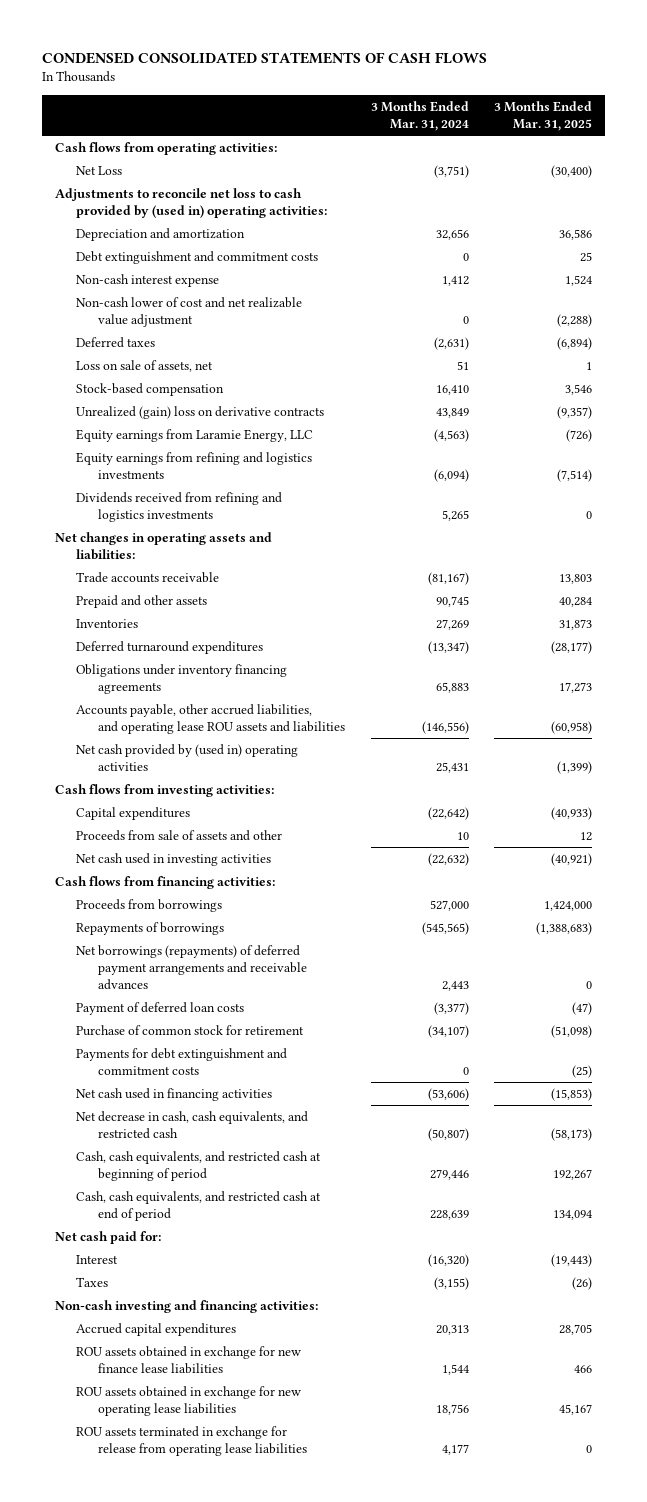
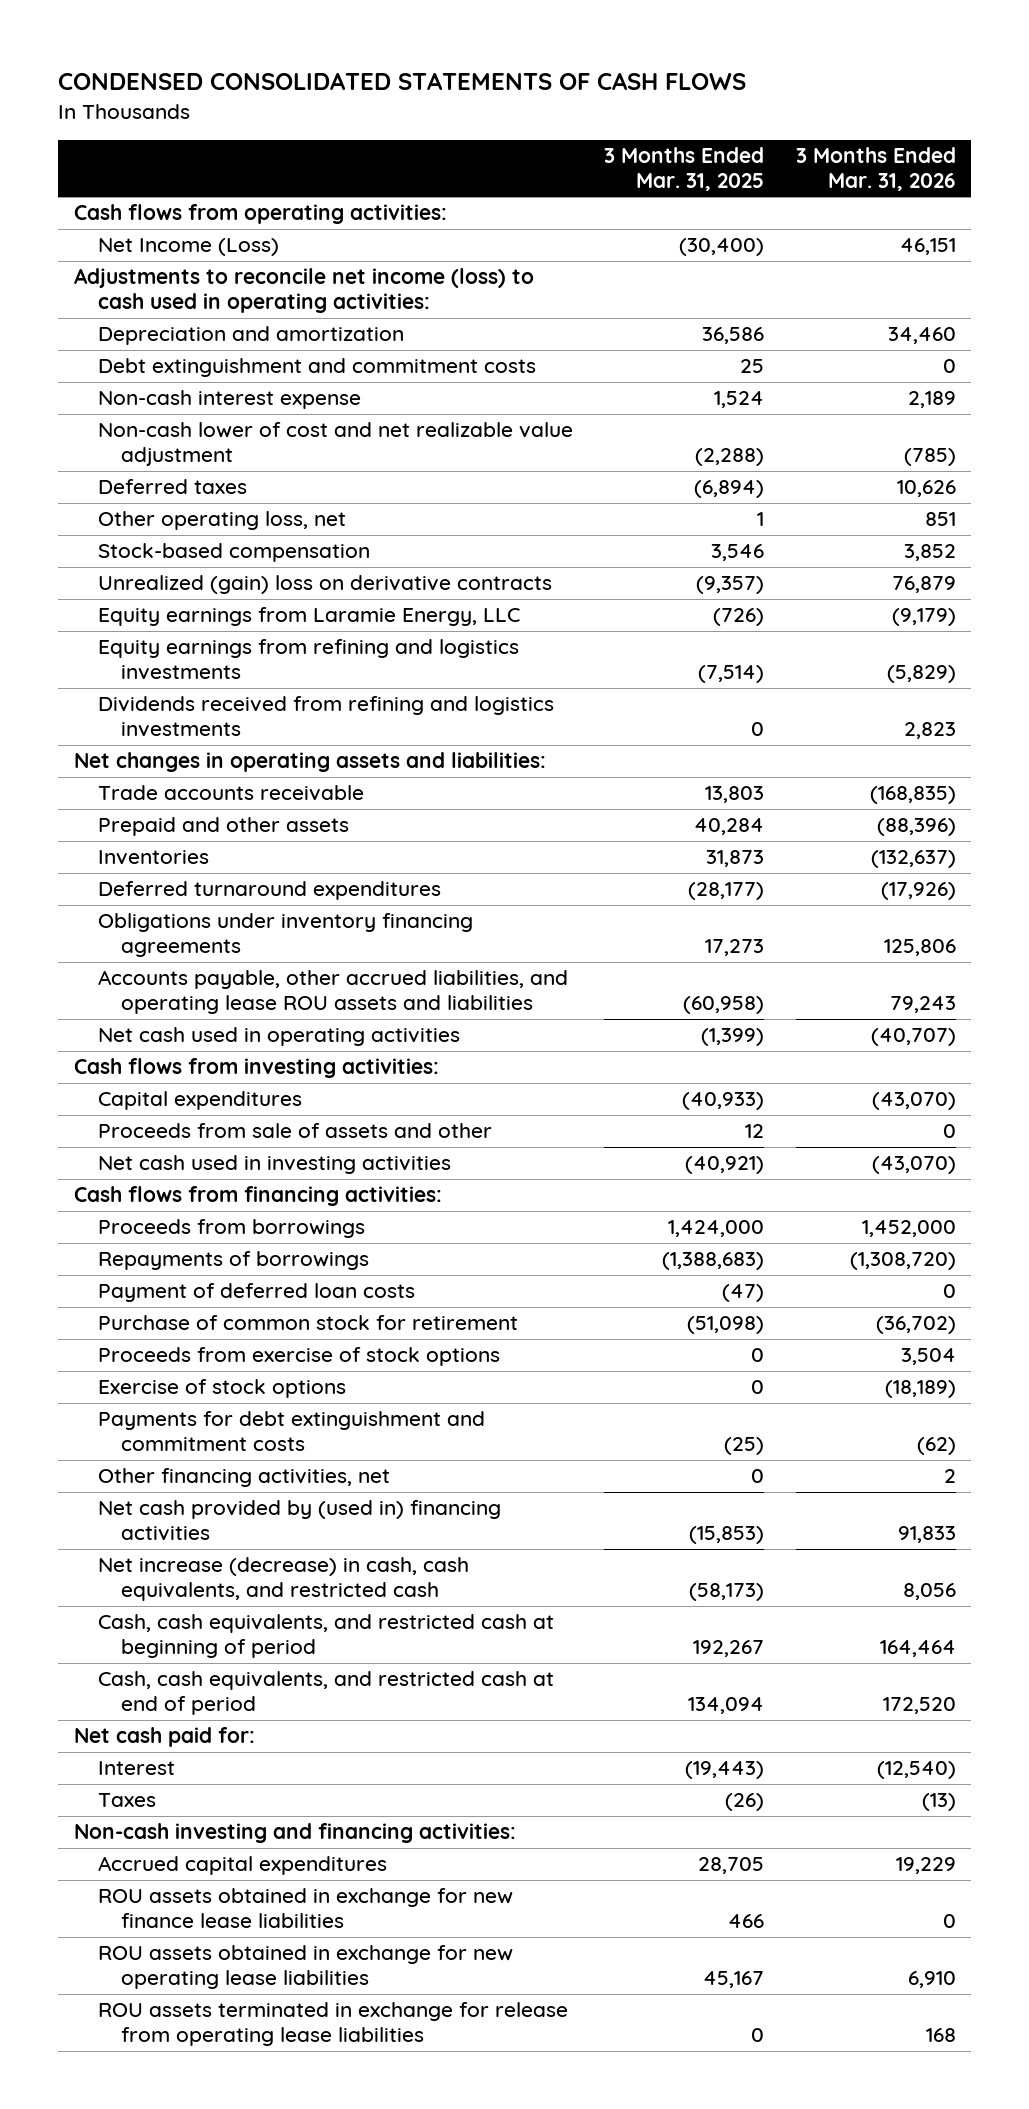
[370,101,469,132] 3 Months Ended Mar. 31, 2024 -> none
none -> [795,147,956,191] 3 Months Ended Mar. 31, 2026
[76,165,123,175] Net Loss -> [97,238,279,257] Net Income (Loss)
[54,187,328,219] Adjustments to reconcile net loss to cash provided by (used in) operating activities: -> [73,268,534,314] Adjustments to reconcile net income (loss) to cash used in operating activities:
[76,359,214,372] Loss on sale of assets, net -> none
none -> [97,511,346,531] Other operating loss, net
[76,743,299,772] Net cash provided by (used in) operating activities -> [97,1027,460,1047] Net cash used in operating activities
[76,944,308,991] Net borrowings (repayments) of deferred payment arrangements and receivable advances -> none
none -> [97,1347,500,1367] Proceeds from exercise of stock options
none -> [97,1379,346,1399] Exercise of stock options
none -> [97,1468,390,1488] Other financing activities, net
[76,1087,273,1101] Net cash used in financing activities -> [97,1500,501,1542] Net cash provided by (used in) financing activities
[76,1110,309,1140] Net decrease in cash, cash equivalents, and restricted cash -> [97,1557,469,1602] Net increase (decrease) in cash, cash equivalents, and restricted cash

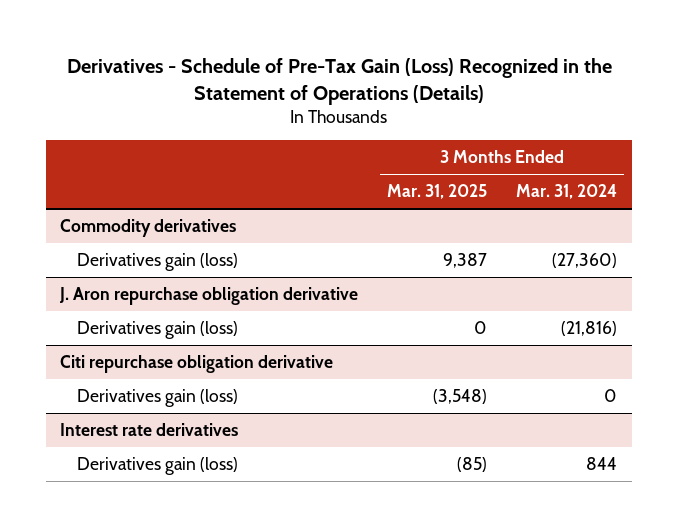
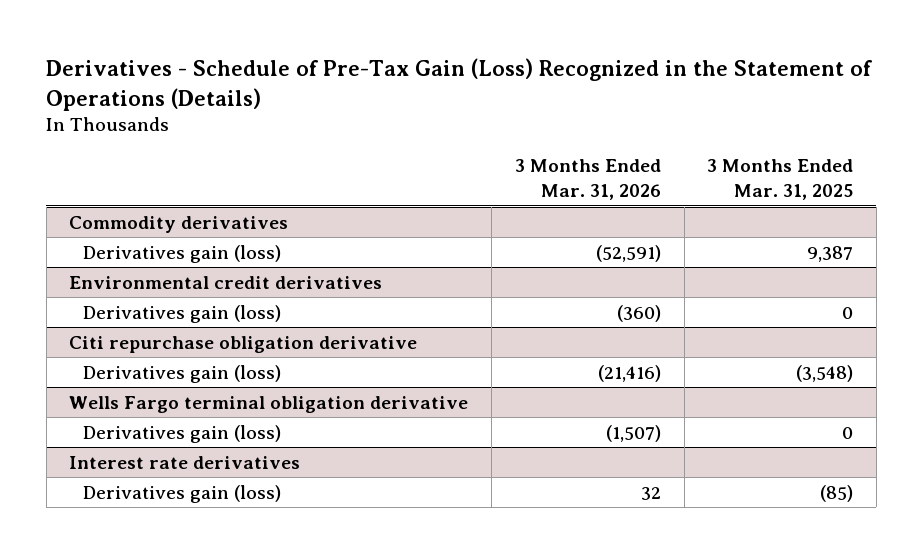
[516,184,618,200] Mar. 31, 2024 -> none
none -> [514,159,661,201] 3 Months Ended Mar. 31, 2026
[59,287,359,306] J. Aron repurchase obligation derivative -> none
none -> [69,275,383,289] Environmental credit derivatives
none -> [69,395,469,413] Wells Fargo terminal obligation derivative
none -> [83,424,282,443] Derivatives gain (loss)

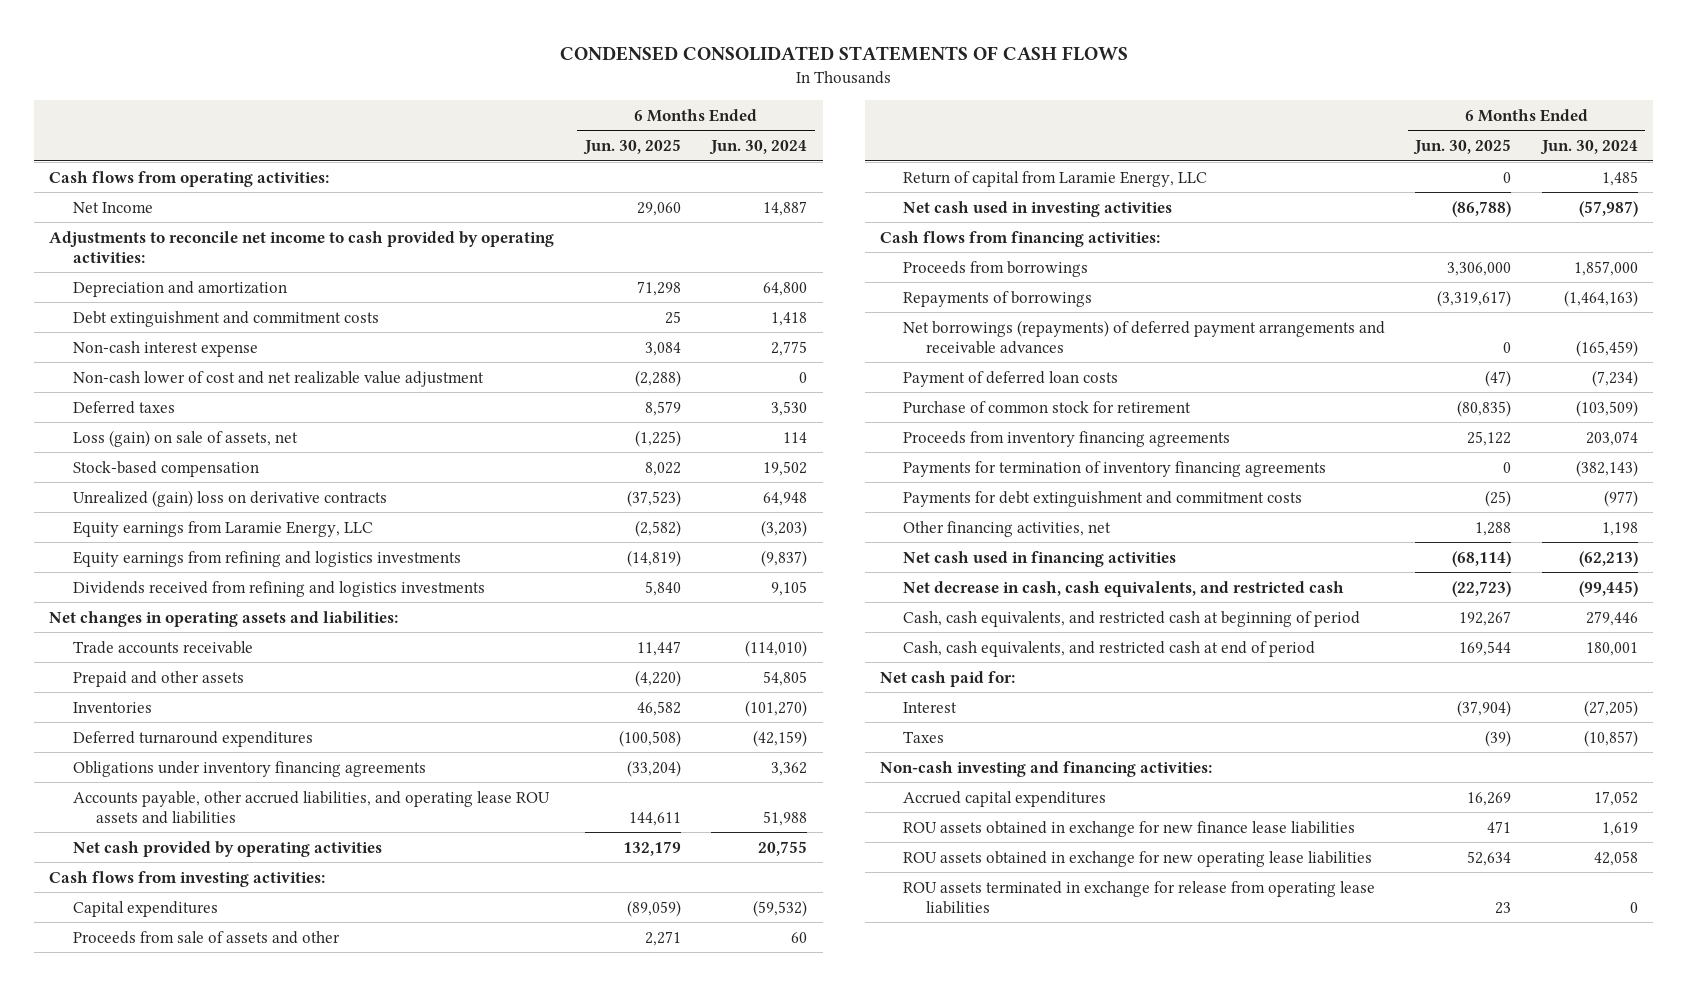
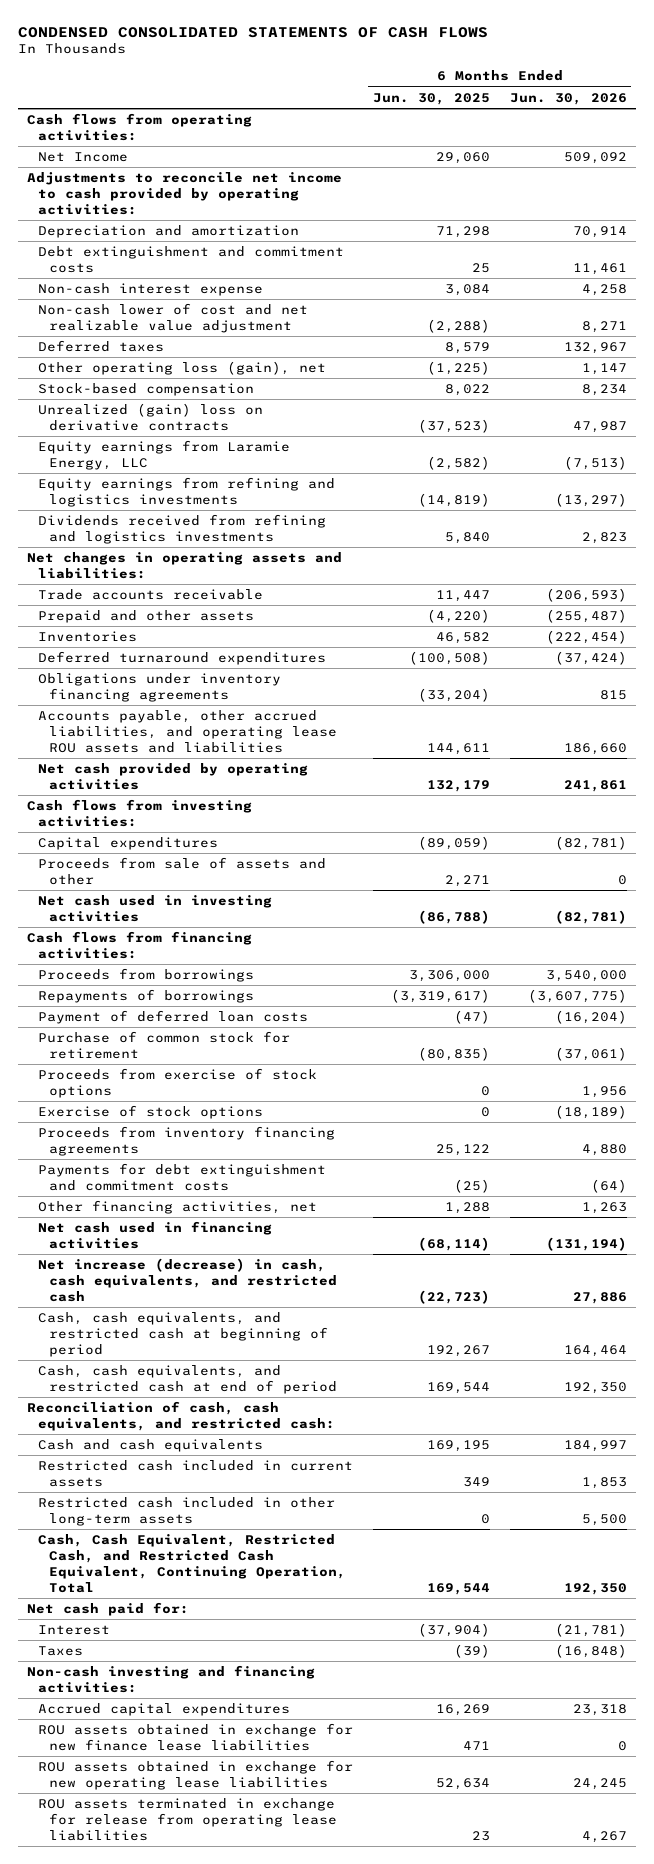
[709,139,808,155] Jun. 30, 2024 -> none
none -> [509,92,627,105] Jun. 30, 2026
[72,429,298,447] Loss (gain) on sale of assets, net -> [38,360,327,375] Other operating loss (gain), net
[903,170,1208,187] Return of capital from Laramie Energy, LLC -> none
[903,319,1386,354] Net borrowings (repayments) of deferred payment arrangements and receivable advances -> none
none -> [38,1067,318,1098] Proceeds from exercise of stock options
none -> [38,1104,264,1119] Exercise of stock options
[903,460,1327,477] Payments for termination of inventory financing agreements -> none
[903,580,1345,597] Net decrease in cash, cash equivalents, and restricted cash -> [38,1257,338,1302] Net increase (decrease) in cash, cash equivalents, and restricted cash
none -> [27,1400,336,1431] Reconciliation of cash, cash equivalents, and restricted cash:
none -> [38,1438,264,1452] Cash and cash equivalents
none -> [38,1459,354,1487] Restricted cash included in current assets
none -> [38,1496,336,1526] Restricted cash included in other long-term assets
none -> [38,1533,347,1593] Cash, Cash Equivalent, Restricted Cash, and Restricted Cash Equivalent, Continuing Operation, Total

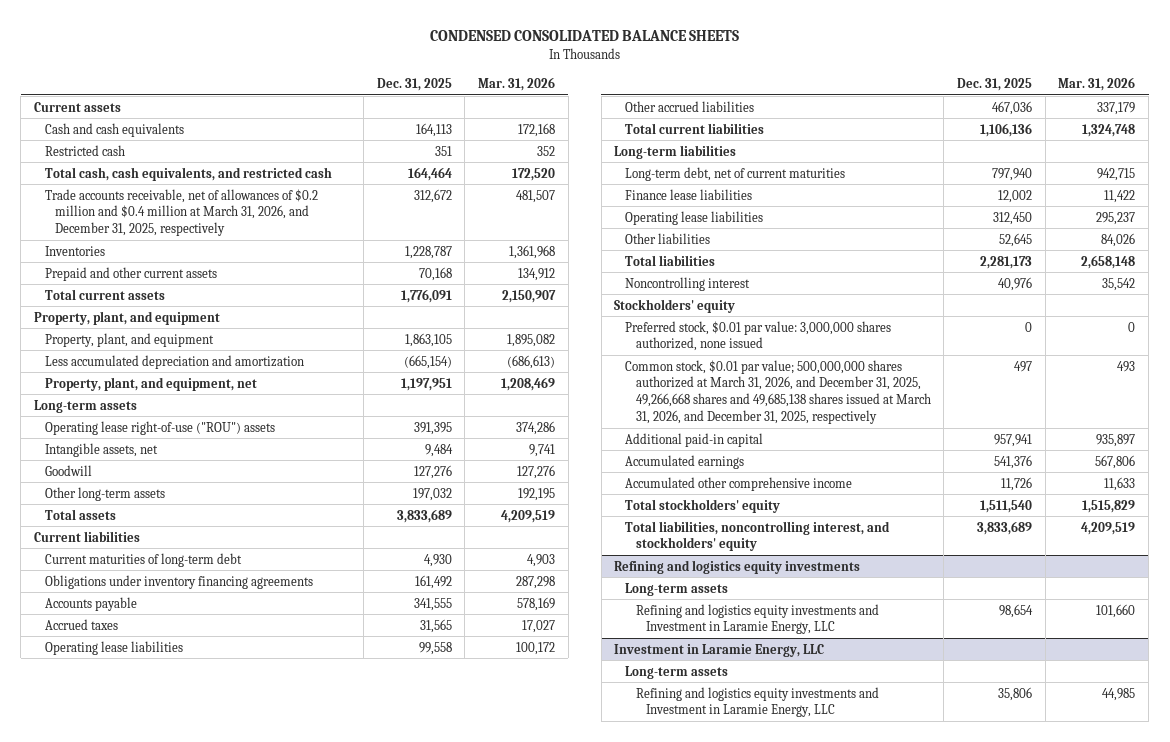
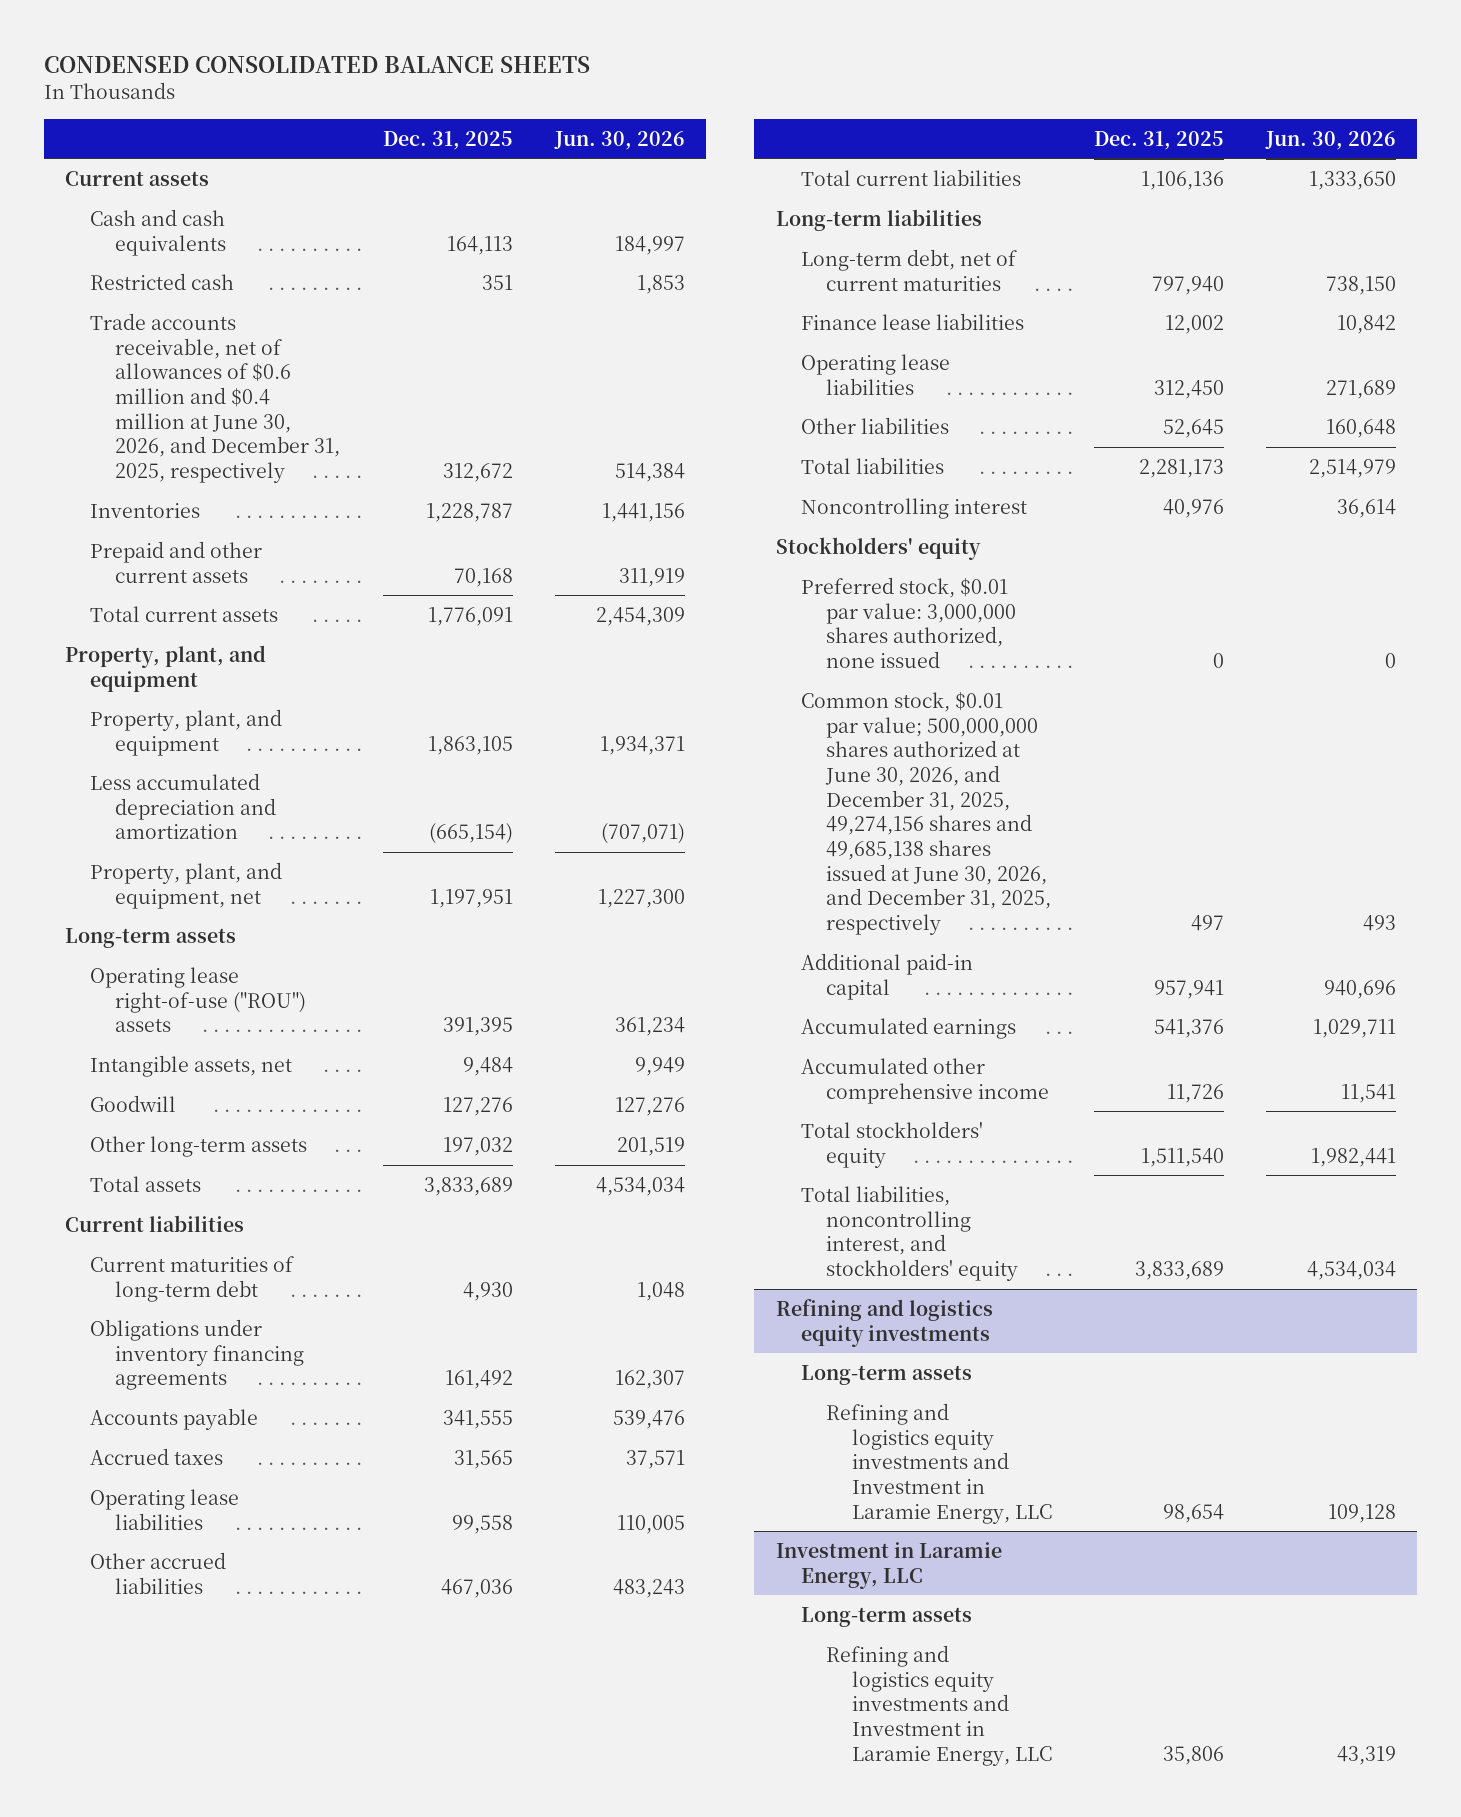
[478,76,556,91] Mar. 31, 2026 -> none
none -> [554,130,686,150] Jun. 30, 2026
[44,166,332,181] Total cash, cash equivalents, and restricted cash -> none
[44,188,318,237] Trade accounts receivable, net of allowances of $0.2 million and $0.4 million at March 31, 2026, and December 31, 2025, respectively -> [90,312,341,483] Trade accounts receivable, net of allowances of $0.6 million and $0.4 million at June 30, 2026, and December 31, 2025, respectively
[624,359,931,424] Common stock, $0.01 par value; 500,000,000 shares authorized at March 31, 2026, and December 31, 2025, 49,266,668 shares and 49,685,138 shares issued at March 31, 2026, and December 31, 2025, respectively -> [800,691,1052,935] Common stock, $0.01 par value; 500,000,000 shares authorized at June 30, 2026, and December 31, 2025, 49,274,156 shares and 49,685,138 shares issued at June 30, 2026, and December 31, 2025, respectively

